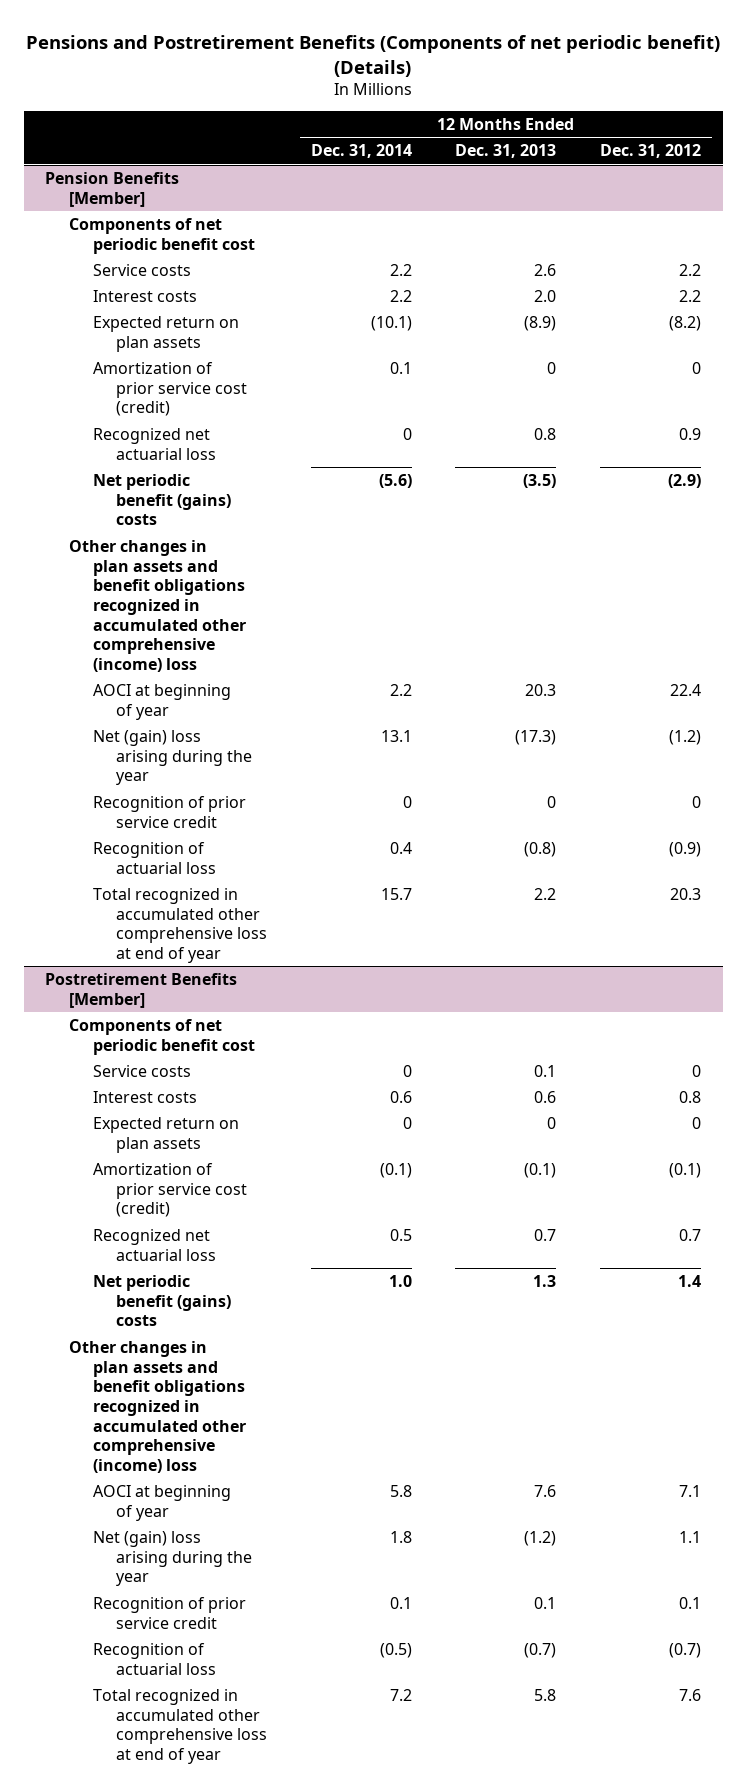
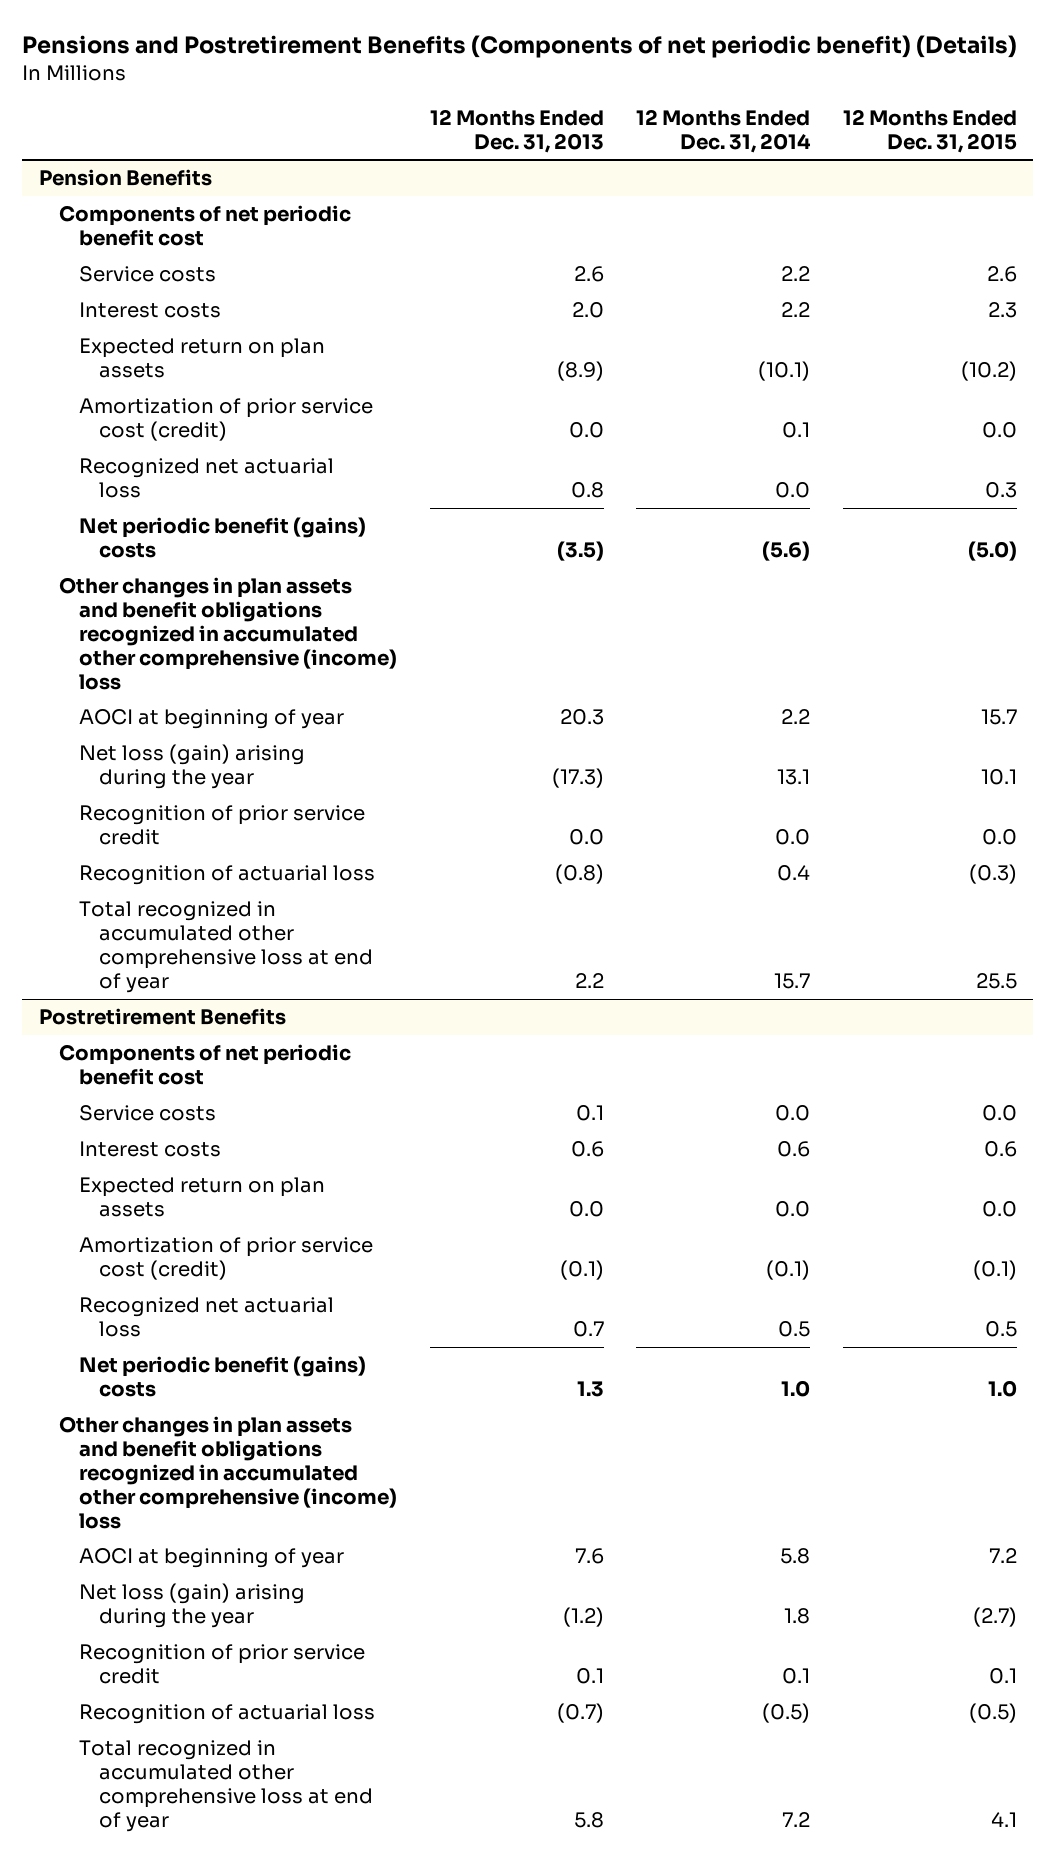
[599,144,701,159] Dec. 31, 2012 -> none
none -> [843,108,1018,153] 12 Months Ended Dec. 31, 2015
[45,171,180,207] Pension Benefits [Member] -> [38,169,212,187] Pension Benefits
[547,361,557,374] 0 -> [568,421,604,438] 0.0
[402,427,412,440] 0 -> [775,481,811,498] 0.0
[92,729,253,786] Net (gain) loss arising during the year -> [78,744,305,789] Net loss (gain) arising during the year
[402,795,412,808] 0 -> [775,828,811,845] 0.0
[547,795,557,808] 0 -> [568,828,604,845] 0.0
[45,972,238,1008] Postretirement Benefits [Member] -> [38,1008,286,1026] Postretirement Benefits
[402,1064,412,1077] 0 -> [775,1105,811,1122] 0.0
[402,1116,412,1129] 0 -> [775,1200,811,1217] 0.0
[547,1116,557,1129] 0 -> [568,1200,604,1217] 0.0
[92,1530,253,1587] Net (gain) loss arising during the year -> [78,1583,305,1628] Net loss (gain) arising during the year

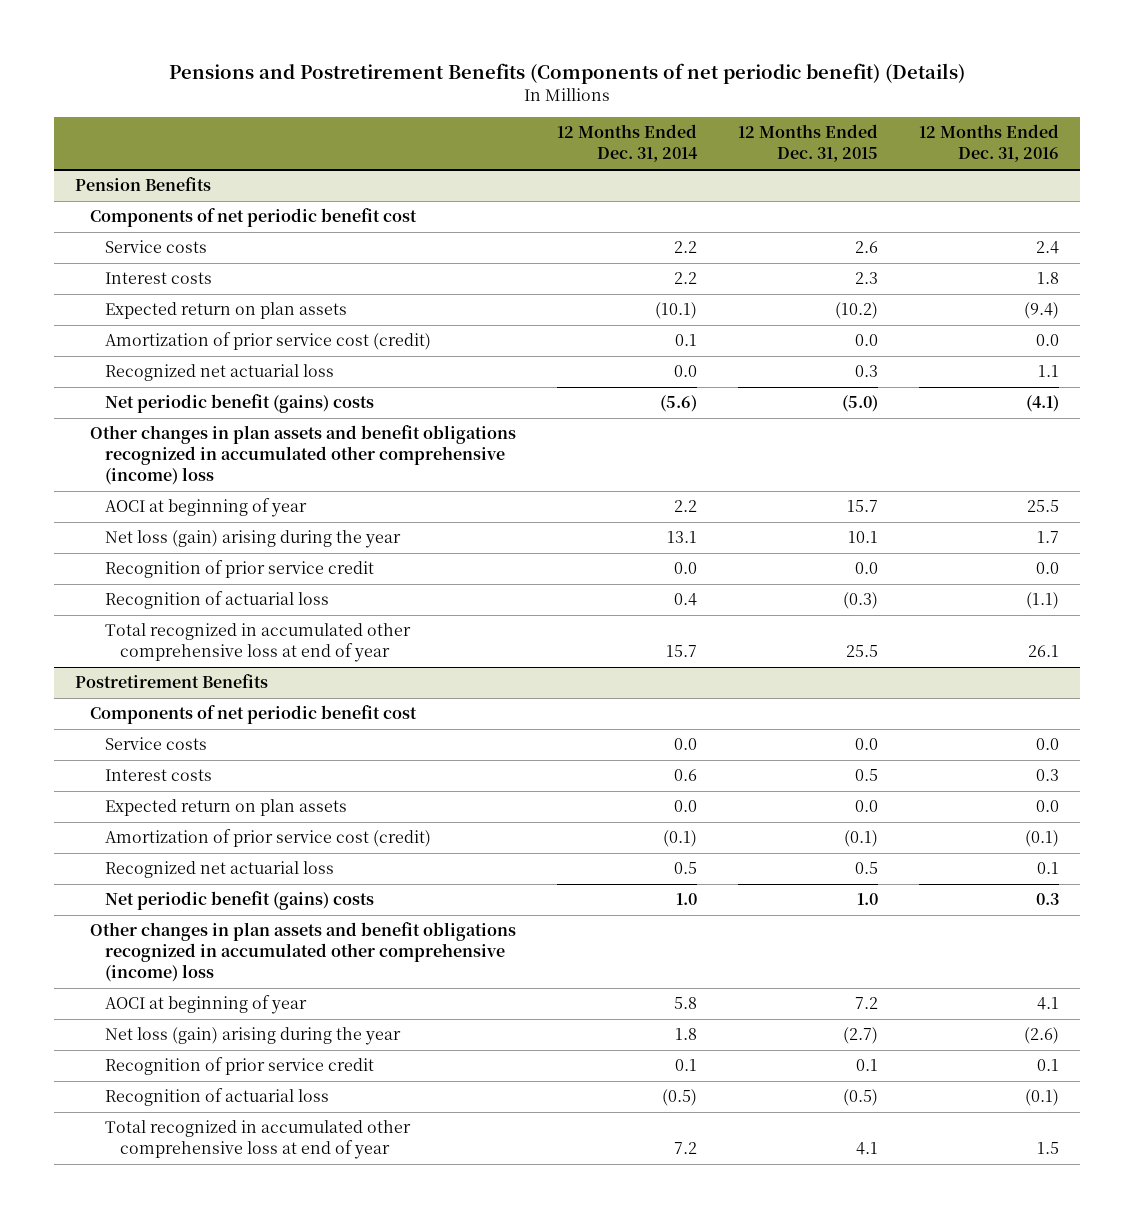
[429,108,604,153] 12 Months Ended Dec. 31, 2013 -> none
none -> [919,124,1060,163] 12 Months Ended Dec. 31, 2016
[984,1141,1018,1158] 0.6 -> [854,769,878,782] 0.5

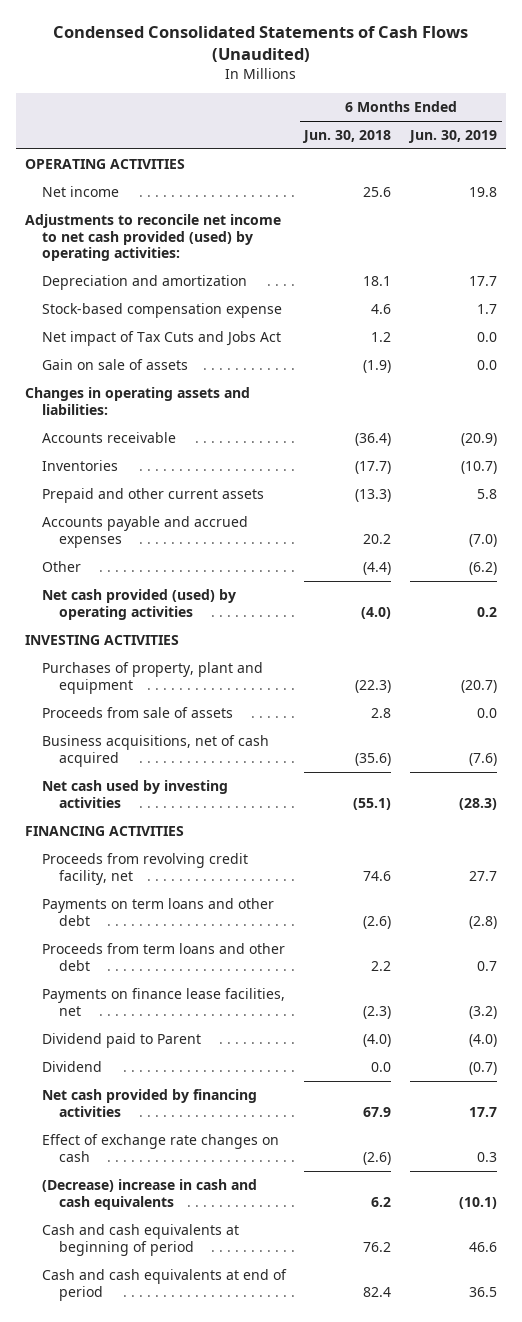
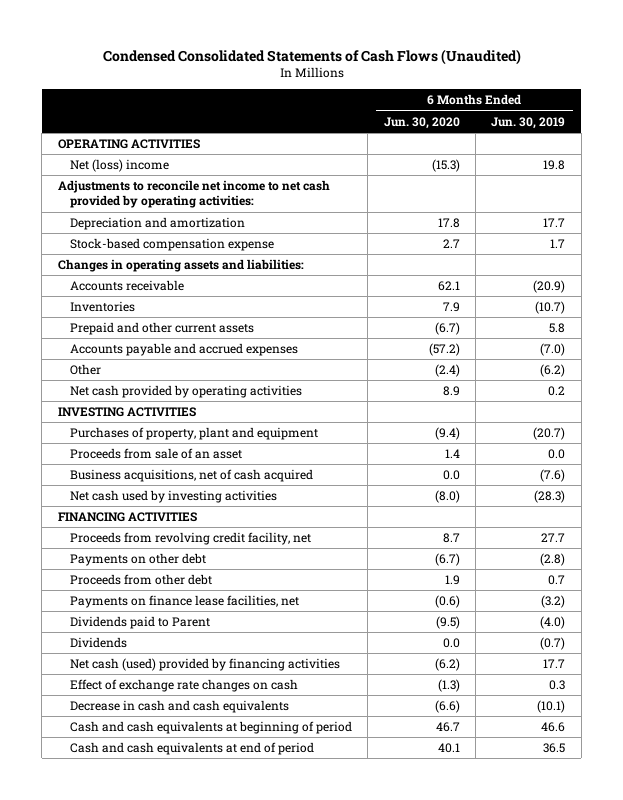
[302,130,392,144] Jun. 30, 2018 -> none
none -> [383,116,460,129] Jun. 30, 2020
[41,186,119,198] Net income -> [69,159,169,173] Net (loss) income
[25,214,282,262] Adjustments to reconcile net income to net cash provided (used) by operating activities: -> [57,180,330,209] Adjustments to reconcile net income to net cash provided by operating activities:
[41,331,281,347] Net impact of Tax Cuts and Jobs Act -> none
[41,359,188,371] Gain on sale of assets -> none
[41,589,236,620] Net cash provided (used) by operating activities -> [69,385,302,399] Net cash provided by operating activities
[41,707,233,719] Proceeds from sale of assets -> [69,448,242,460] Proceeds from sale of an asset
[41,898,274,926] Payments on term loans and other debt -> [69,553,206,567] Payments on other debt
[41,943,285,971] Proceeds from term loans and other debt -> [69,574,212,586] Proceeds from other debt
[41,1033,201,1049] Dividend paid to Parent -> [69,616,210,630] Dividends paid to Parent
[41,1061,102,1073] Dividend -> [69,637,127,649] Dividends
[41,1089,257,1117] Net cash provided by financing activities -> [69,658,340,672] Net cash (used) provided by financing activities
[41,1179,257,1210] (Decrease) increase in cash and cash equivalents -> [69,700,289,714] Decrease in cash and cash equivalents

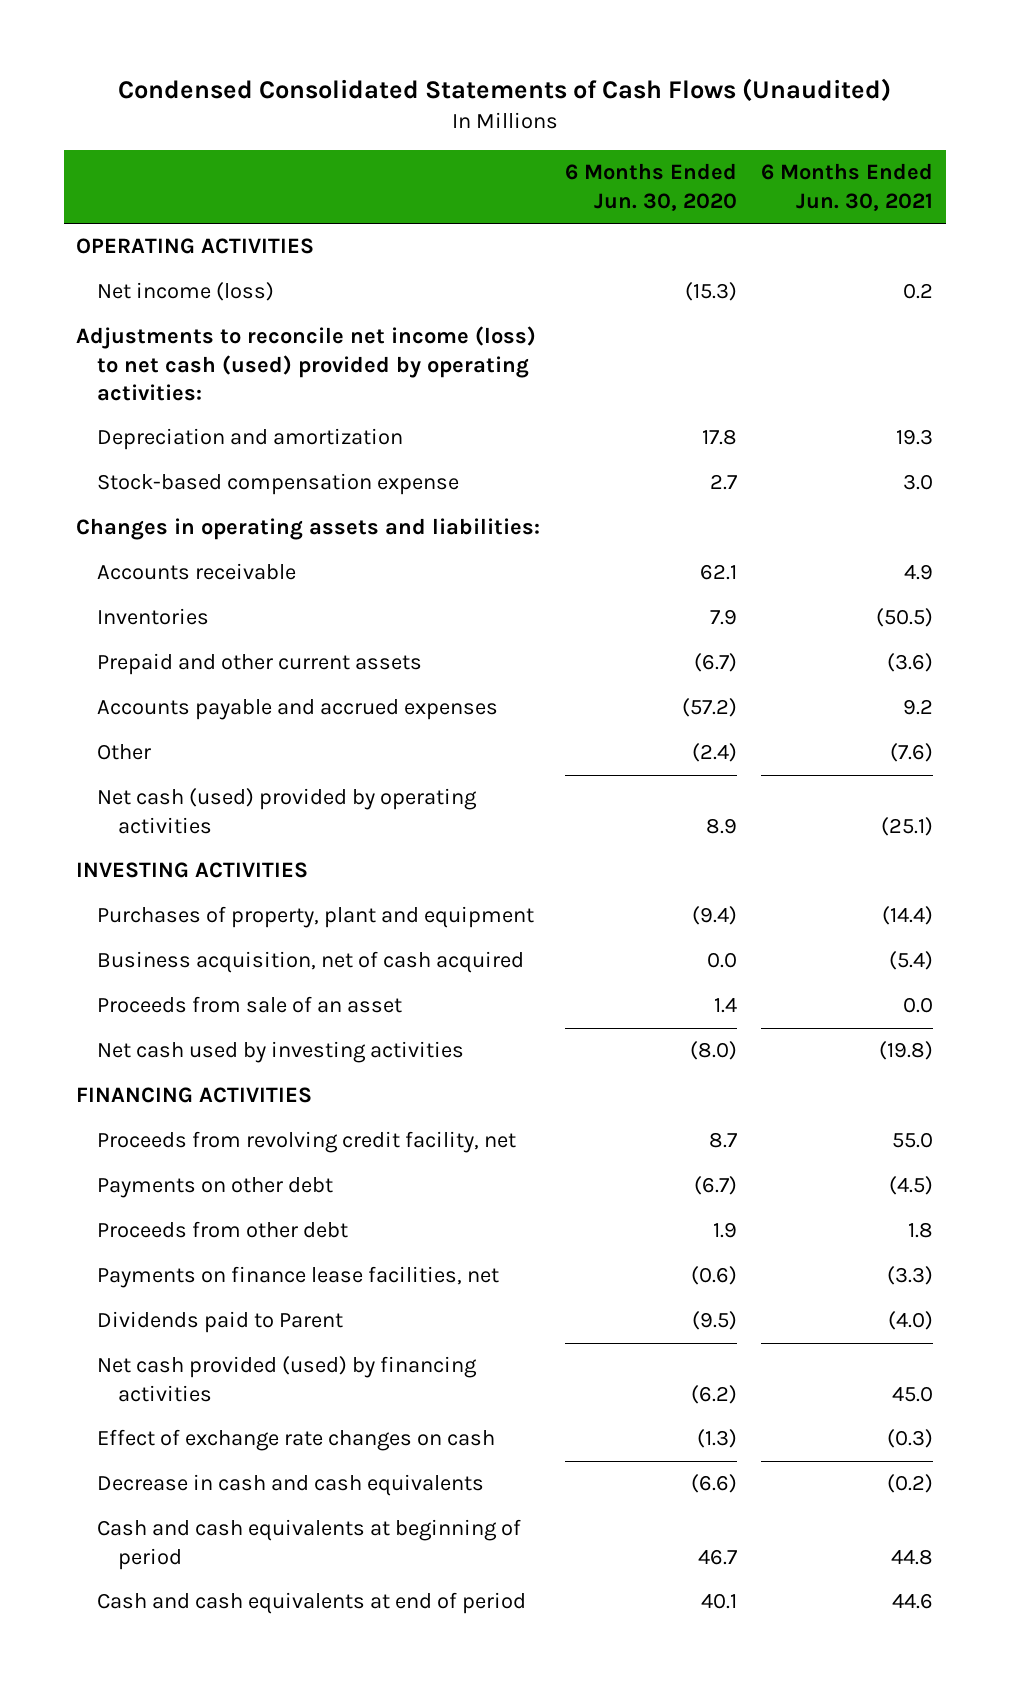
[491,116,566,129] Jun. 30, 2019 -> none
none -> [761,163,934,211] 6 Months Ended Jun. 30, 2021
[69,159,169,173] Net (loss) income -> [97,282,275,302] Net income (loss)
[57,180,330,209] Adjustments to reconcile net income to net cash provided by operating activities: -> [76,326,537,401] Adjustments to reconcile net income (loss) to net cash (used) provided by operating activities:
[69,385,302,399] Net cash provided by operating activities -> [97,788,478,834] Net cash (used) provided by operating activities
none -> [97,951,525,974] Business acquisition, net of cash acquired
[69,469,313,483] Business acquisitions, net of cash acquired -> none
[69,637,127,649] Dividends -> none
[69,658,340,672] Net cash (used) provided by financing activities -> [97,1356,478,1402] Net cash provided (used) by financing activities

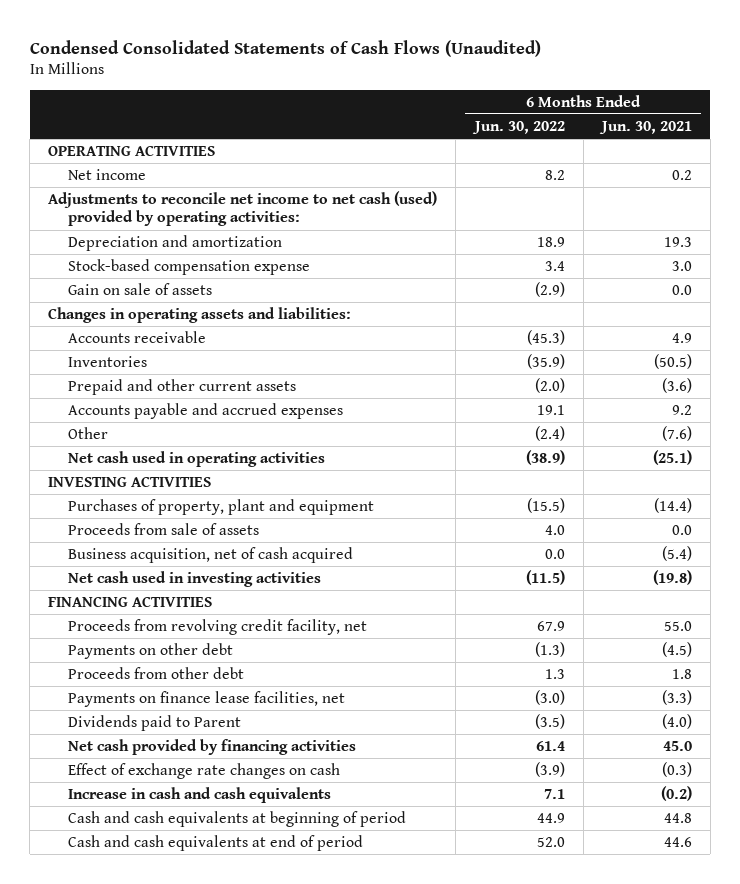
[564,163,737,211] 6 Months Ended Jun. 30, 2020 -> none
none -> [471,120,565,134] Jun. 30, 2022
[97,282,275,302] Net income (loss) -> [68,168,147,180] Net income
[76,326,537,401] Adjustments to reconcile net income (loss) to net cash (used) provided by operating activities: -> [48,190,438,227] Adjustments to reconcile net income to net cash (used) provided by operating activities:
none -> [68,282,213,295] Gain on sale of assets
[97,788,478,834] Net cash (used) provided by operating activities -> [68,450,326,467] Net cash used in operating activities
none -> [68,522,260,535] Proceeds from sale of assets
[97,996,403,1014] Proceeds from sale of an asset -> none
[97,1041,465,1064] Net cash used by investing activities -> [68,570,322,587] Net cash used in investing activities
[97,1356,478,1402] Net cash provided (used) by financing activities -> [68,738,357,755] Net cash provided by financing activities
[97,1474,485,1497] Decrease in cash and cash equivalents -> [68,786,332,803] Increase in cash and cash equivalents

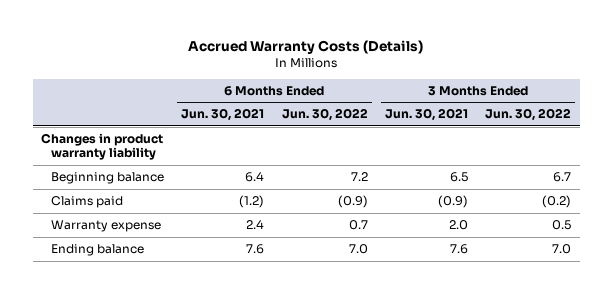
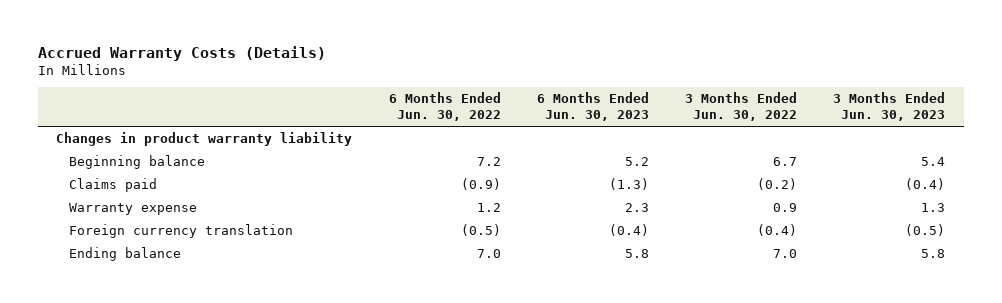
[181,108,265,122] Jun. 30, 2021 -> none
[384,108,468,122] Jun. 30, 2021 -> none
none -> [536,92,649,121] 6 Months Ended Jun. 30, 2023
none -> [833,92,946,121] 3 Months Ended Jun. 30, 2023
[348,220,368,231] 0.7 -> [476,203,501,213] 1.2
[552,220,572,231] 0.5 -> [773,203,798,213] 0.9
none -> [68,224,293,239] Foreign currency translation

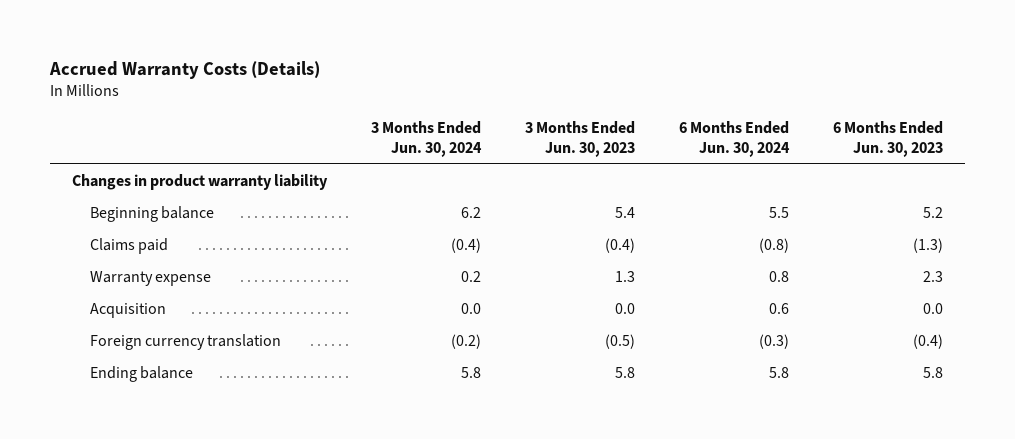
[388,92,501,121] 6 Months Ended Jun. 30, 2022 -> none
[685,92,798,121] 3 Months Ended Jun. 30, 2022 -> none
none -> [370,121,482,158] 3 Months Ended Jun. 30, 2024
none -> [678,121,790,158] 6 Months Ended Jun. 30, 2024
none -> [89,303,166,319] Acquisition

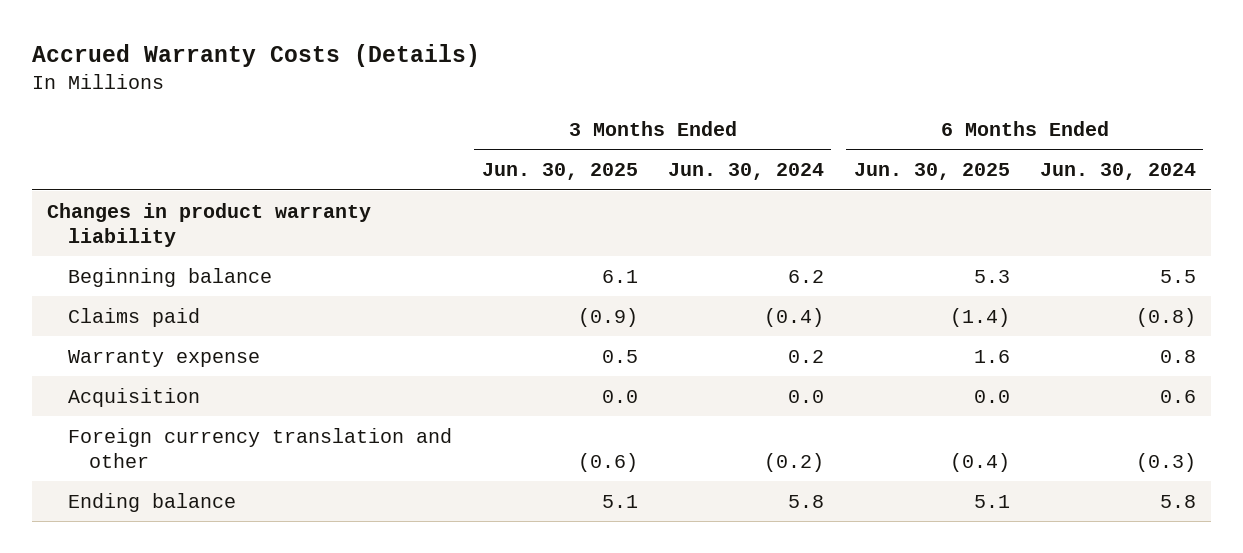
[524,121,635,158] 3 Months Ended Jun. 30, 2023 -> none
[832,121,943,158] 6 Months Ended Jun. 30, 2023 -> none
none -> [481,163,638,181] Jun. 30, 2025
none -> [853,163,1010,181] Jun. 30, 2025
[89,334,281,351] Foreign currency translation -> [67,427,452,468] Foreign currency translation and other

